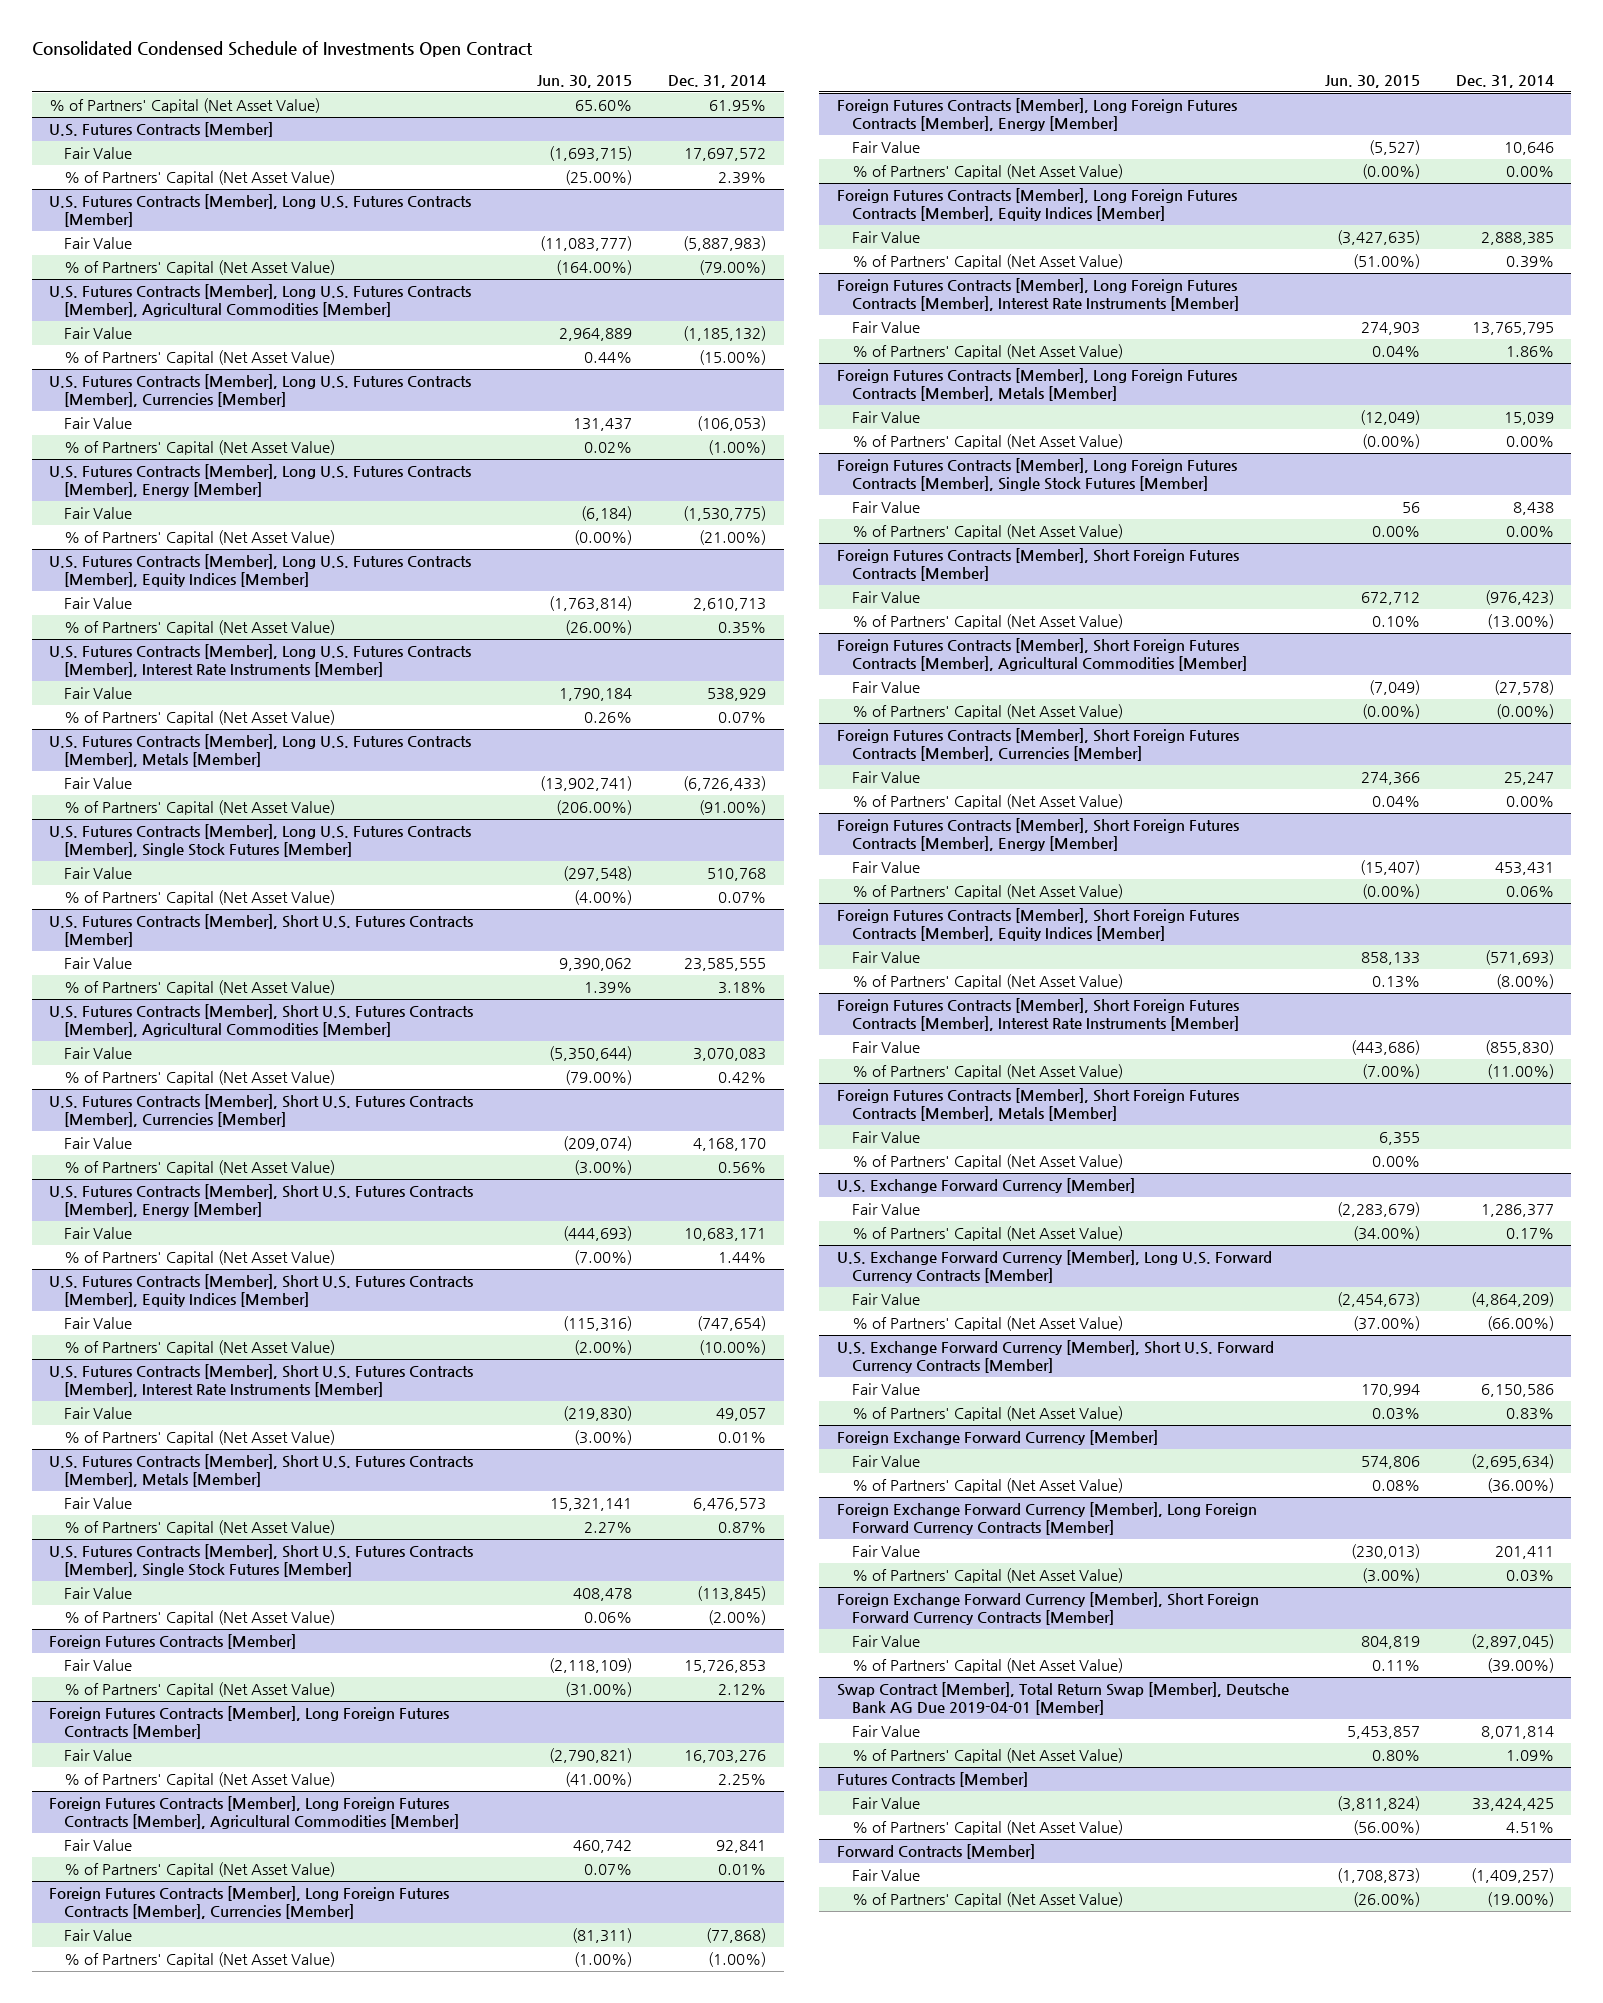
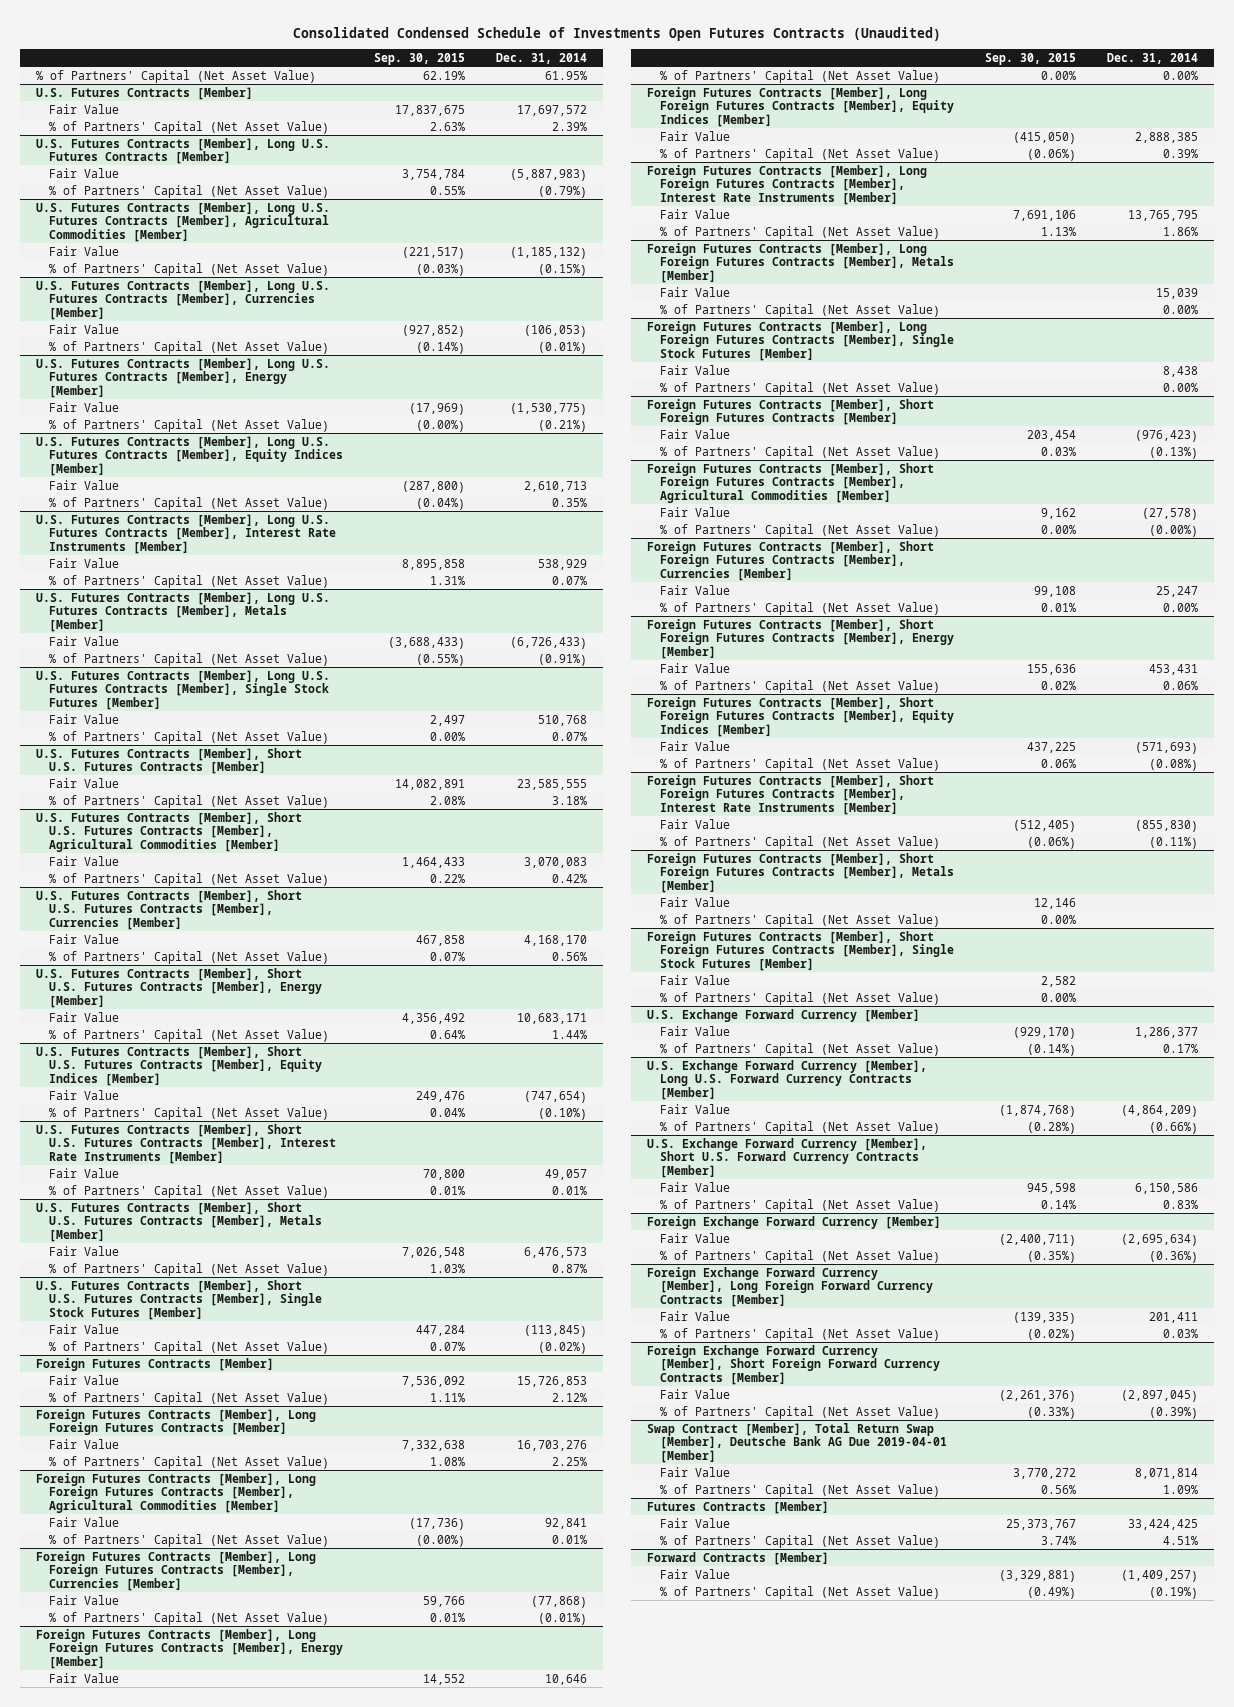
[31,40,533,57] Consolidated Condensed Schedule of Investments Open Contract -> [292,26,941,41] Consolidated Condensed Schedule of Investments Open Futures Contracts (Unaudited)
[537,74,633,88] Jun. 30, 2015 -> none
none -> [373,52,465,65] Sep. 30, 2015
[698,259,766,275] (79.00%) -> [538,185,588,198] (0.79%)
[698,349,766,365] (15.00%) -> [538,263,588,276] (0.15%)
[707,439,766,455] (1.00%) -> [538,341,588,354] (0.01%)
[698,529,766,545] (21.00%) -> [538,419,588,432] (0.21%)
[698,799,766,815] (91.00%) -> [538,653,588,666] (0.91%)
[698,1339,766,1355] (10.00%) -> [538,1107,588,1120] (0.10%)
[707,1609,766,1625] (2.00%) -> [538,1341,588,1354] (0.02%)
[707,1951,766,1967] (1.00%) -> [538,1612,588,1625] (0.01%)
[1486,613,1554,629] (13.00%) -> [1149,446,1199,459] (0.13%)
[1495,973,1554,989] (8.00%) -> [1149,758,1199,771] (0.08%)
[1486,1063,1554,1079] (11.00%) -> [1149,836,1199,849] (0.11%)
none -> [646,930,954,971] Foreign Futures Contracts [Member], Short Foreign Futures Contracts [Member], Single Stock Futures [Member]
none -> [659,974,730,985] Fair Value
none -> [659,991,940,1005] % of Partners' Capital (Net Asset Value)
[1486,1315,1554,1331] (66.00%) -> [1149,1121,1199,1134] (0.66%)
[1486,1477,1554,1493] (36.00%) -> [1149,1250,1199,1263] (0.36%)
[1486,1657,1554,1673] (39.00%) -> [1149,1406,1199,1419] (0.39%)
[1486,1891,1554,1907] (19.00%) -> [1149,1586,1199,1599] (0.19%)

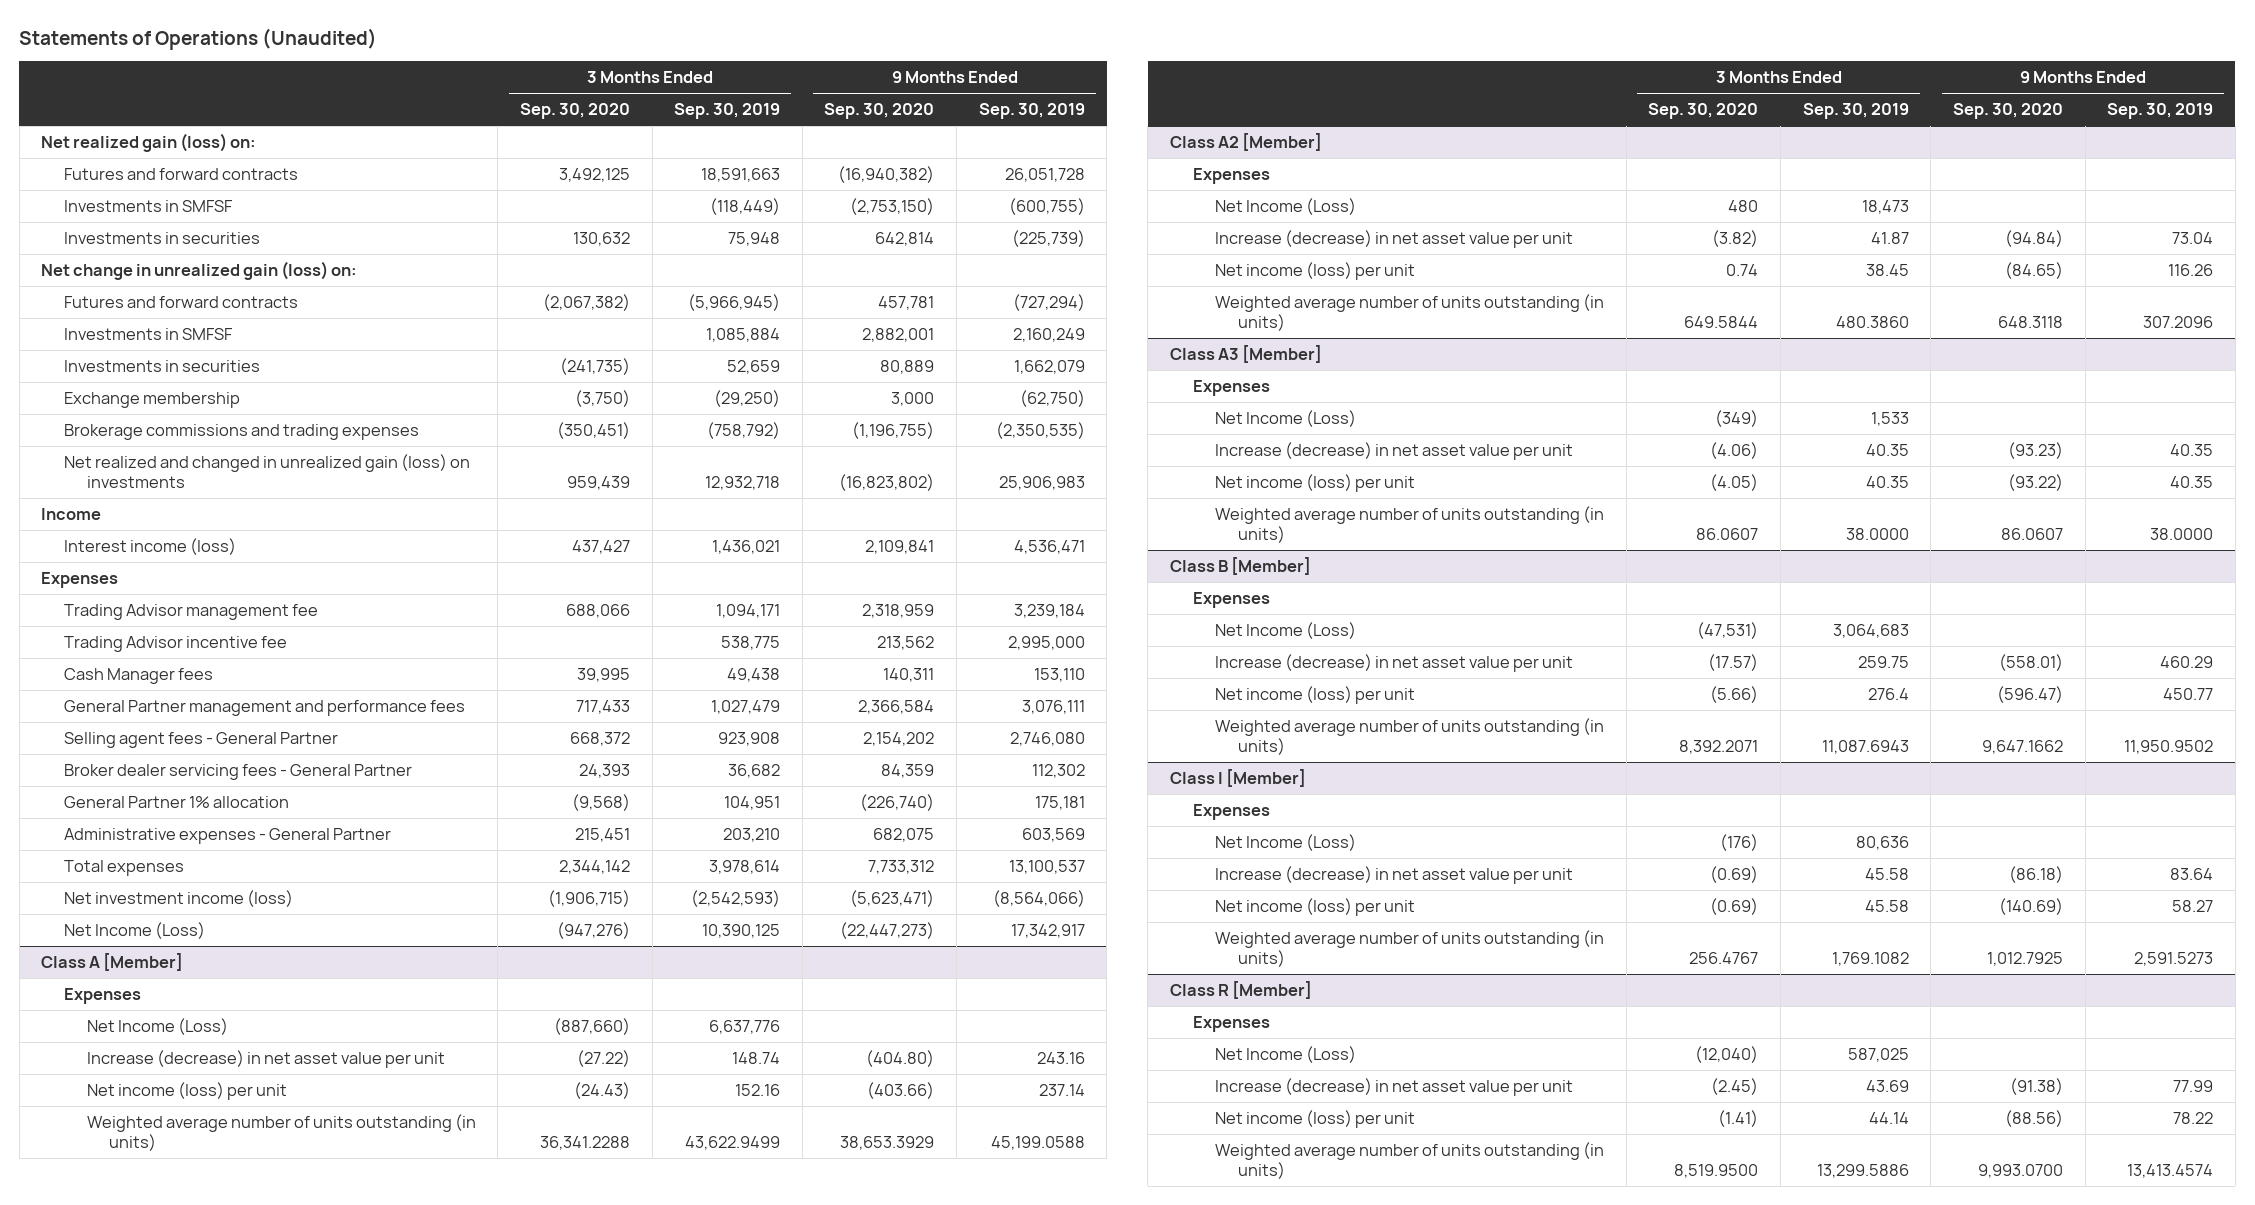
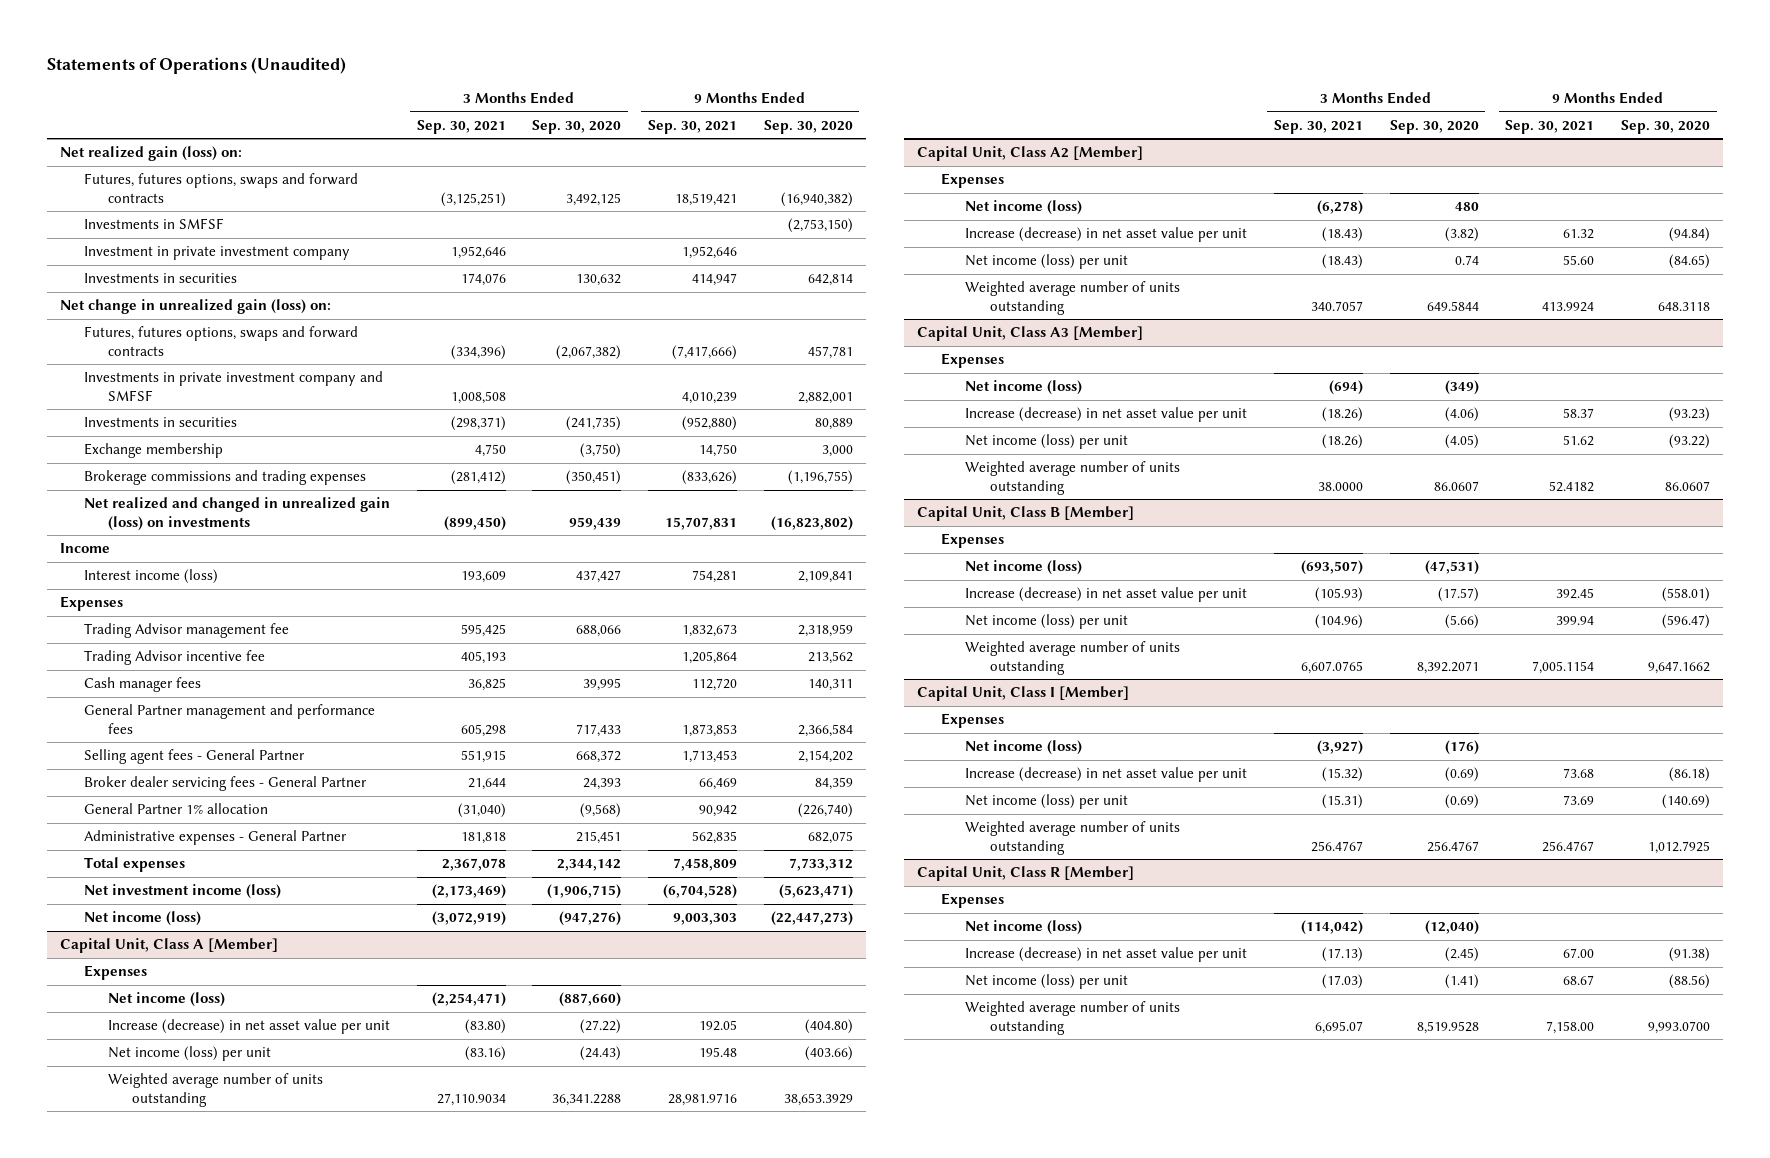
[674,103,781,120] Sep. 30, 2019 -> none
[978,103,1085,120] Sep. 30, 2019 -> none
none -> [416,120,506,135] Sep. 30, 2021
none -> [648,120,738,135] Sep. 30, 2021
[64,168,299,181] Futures and forward contracts -> [84,173,359,203] Futures, futures options, swaps and forward contracts
none -> [84,246,351,261] Investment in private investment company
[64,296,299,309] Futures and forward contracts -> [84,326,359,356] Futures, futures options, swaps and forward contracts
[64,328,233,341] Investments in SMFSF -> [84,371,384,401] Investments in private investment company and SMFSF
[64,668,214,685] Cash Manager fees -> [84,677,202,693] Cash manager fees
[64,922,206,940] Net Income (Loss) -> [84,911,202,927] Net income (loss)
[41,953,184,972] Class A [Member] -> [59,938,278,954] Capital Unit, Class A [Member]
[86,1018,228,1036] Net Income (Loss) -> [108,992,226,1008] Net income (loss)
[86,1114,476,1151] Weighted average number of units outstanding (in units) -> [108,1073,324,1107] Weighted average number of units outstanding
[1169,133,1322,152] Class A2 [Member] -> [917,146,1144,162] Capital Unit, Class A2 [Member]
[1215,198,1357,216] Net Income (Loss) -> [965,200,1083,216] Net income (loss)
[1215,294,1605,331] Weighted average number of units outstanding (in units) -> [965,281,1181,315] Weighted average number of units outstanding
[1169,345,1322,364] Class A3 [Member] -> [917,326,1144,342] Capital Unit, Class A3 [Member]
[1215,410,1357,428] Net Income (Loss) -> [965,380,1083,396] Net income (loss)
[1215,506,1605,543] Weighted average number of units outstanding (in units) -> [965,461,1181,495] Weighted average number of units outstanding
[1169,557,1311,576] Class B [Member] -> [917,506,1135,522] Capital Unit, Class B [Member]
[1215,622,1357,640] Net Income (Loss) -> [965,560,1083,576] Net income (loss)
[1215,718,1605,755] Weighted average number of units outstanding (in units) -> [965,641,1181,675] Weighted average number of units outstanding
[1169,769,1306,788] Class I [Member] -> [917,686,1130,702] Capital Unit, Class I [Member]
[1215,834,1357,852] Net Income (Loss) -> [965,740,1083,756] Net income (loss)
[1215,930,1605,967] Weighted average number of units outstanding (in units) -> [965,821,1181,855] Weighted average number of units outstanding
[1169,981,1312,1000] Class R [Member] -> [917,866,1135,882] Capital Unit, Class R [Member]
[1215,1046,1357,1064] Net Income (Loss) -> [965,920,1083,936] Net income (loss)
[1215,1142,1605,1179] Weighted average number of units outstanding (in units) -> [965,1001,1181,1035] Weighted average number of units outstanding
[1674,1163,1759,1178] 8,519.9500 -> [1416,1020,1479,1034] 8,519.9528

